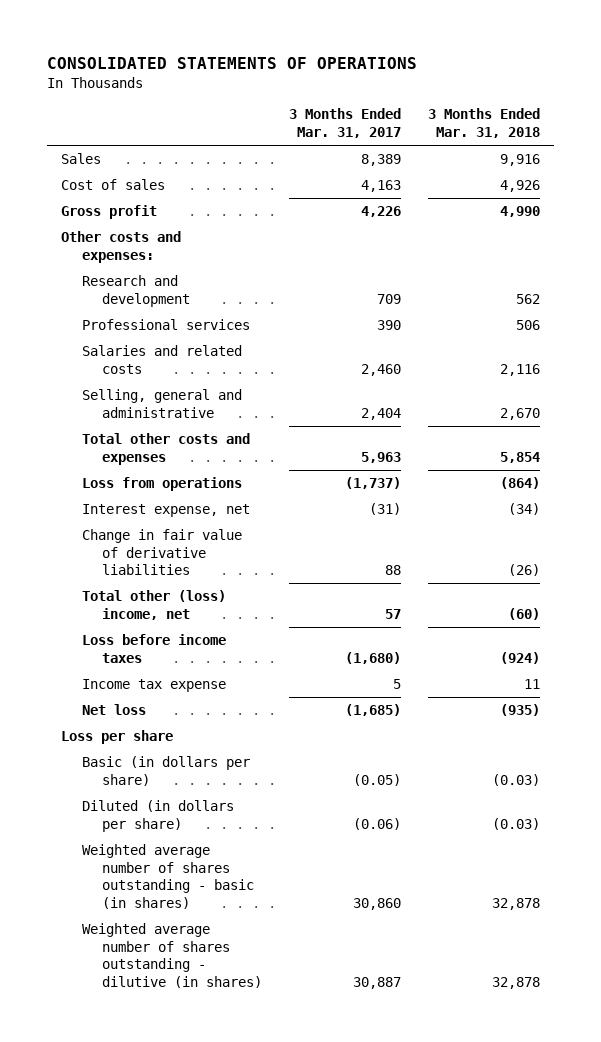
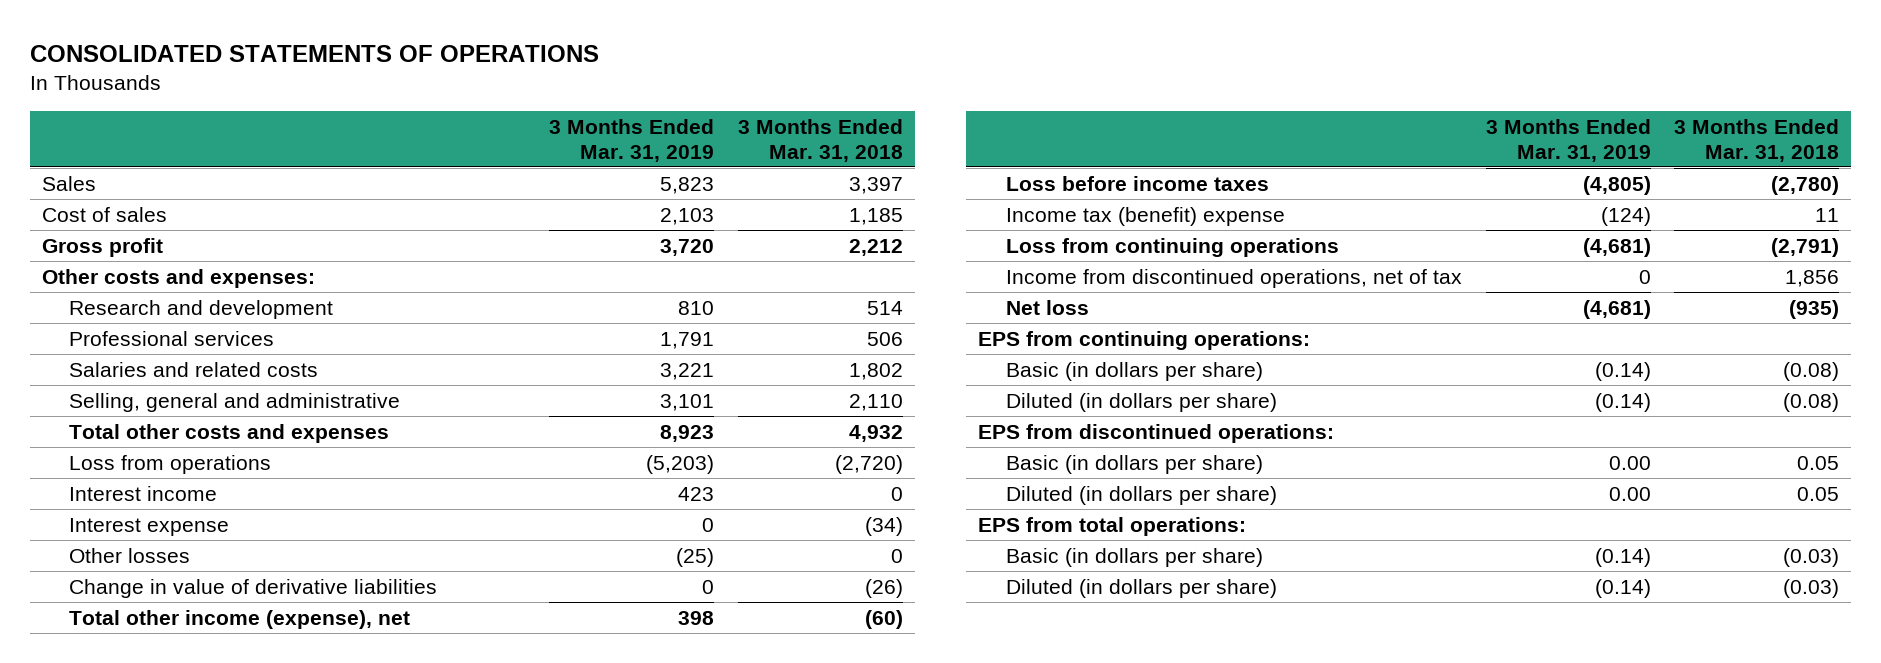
[289,108,402,139] 3 Months Ended Mar. 31, 2017 -> none
none -> [549,118,715,162] 3 Months Ended Mar. 31, 2019
[500,154,541,167] 9,916 -> [848,176,903,194] 3,397
[500,180,541,193] 4,926 -> [848,207,903,225] 1,185
[500,206,541,218] 4,990 -> [848,238,903,256] 2,212
[516,293,541,304] 562 -> [866,300,903,315] 514
[500,363,541,376] 2,116 -> [848,362,903,380] 1,802
[500,407,541,420] 2,670 -> [848,393,903,411] 2,110
[500,451,541,463] 5,854 -> [848,424,903,442] 4,932
[500,477,541,490] (864) -> [834,454,903,474] (2,720)
none -> [69,485,218,501] Interest income
[81,504,250,518] Interest expense, net -> [69,517,230,536] Interest expense
none -> [69,547,191,563] Other losses
[81,529,242,576] Change in fair value of derivative liabilities -> [69,578,438,598] Change in value of derivative liabilities
[81,590,226,620] Total other (loss) income, net -> [69,609,411,629] Total other income (expense), net
[500,651,541,664] (924) -> [1771,175,1840,195] (2,780)
[81,679,226,693] Income tax expense -> [1005,206,1285,226] Income tax (benefit) expense
none -> [1005,237,1339,257] Loss from continuing operations
none -> [1005,268,1462,288] Income from discontinued operations, net of tax
[60,730,173,745] Loss per share -> [978,330,1311,350] EPS from continuing operations:
none -> [1005,361,1263,381] Basic (in dollars per share)
none -> [1005,392,1277,412] Diluted (in dollars per share)
none -> [978,423,1335,443] EPS from discontinued operations:
none -> [1005,454,1263,474] Basic (in dollars per share)
none -> [1005,485,1277,505] Diluted (in dollars per share)
none -> [978,516,1247,536] EPS from total operations:
[81,844,255,909] Weighted average number of shares outstanding - basic (in shares) -> none
[81,923,263,988] Weighted average number of shares outstanding - dilutive (in shares) -> none

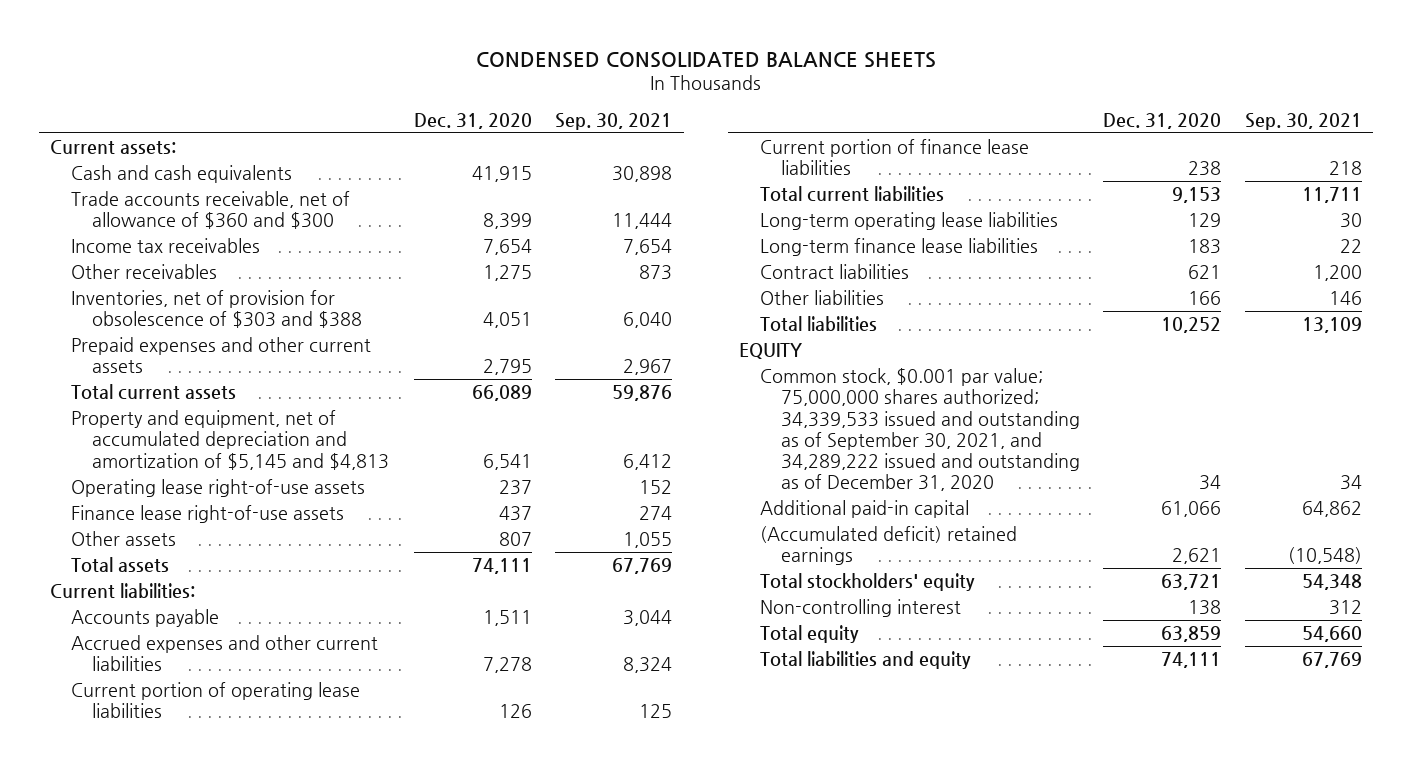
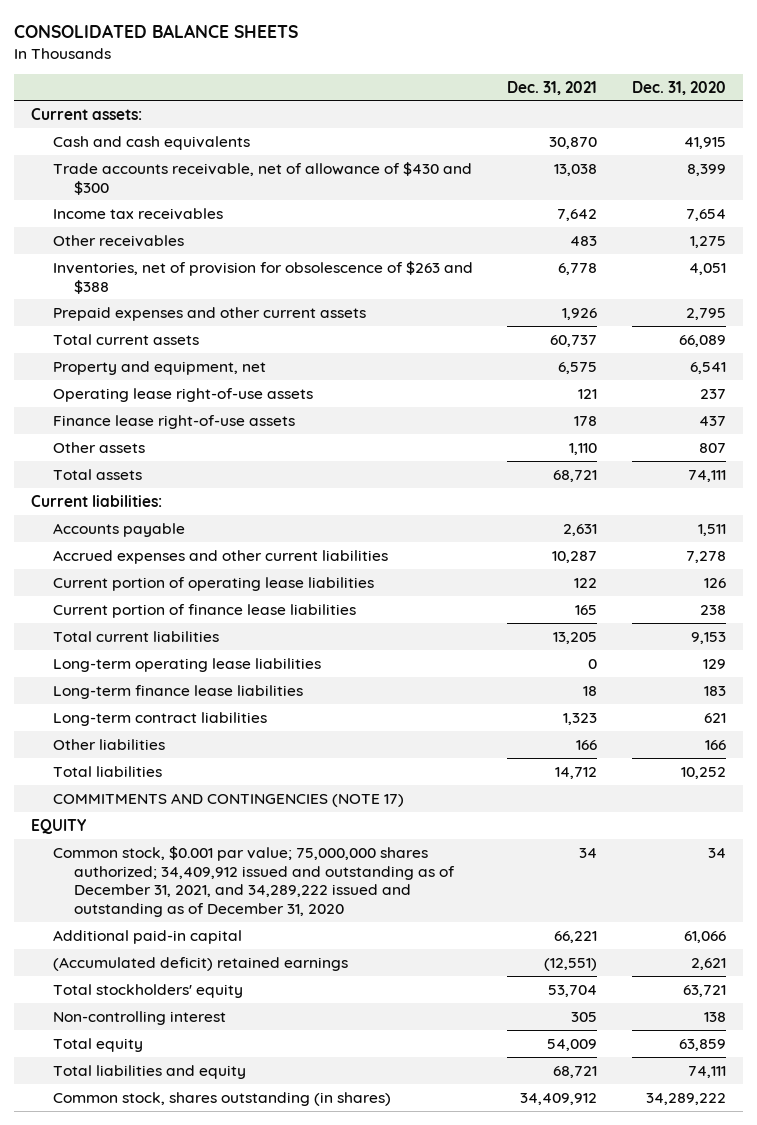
[475,51,936,68] CONDENSED CONSOLIDATED BALANCE SHEETS -> [14,23,299,38] CONSOLIDATED BALANCE SHEETS
[555,112,673,130] Sep. 30, 2021 -> none
none -> [507,80,598,95] Dec. 31, 2021
[70,191,350,230] Trade accounts receivable, net of allowance of $360 and $300 -> [52,161,472,195] Trade accounts receivable, net of allowance of $430 and $300
[70,290,362,329] Inventories, net of provision for obsolescence of $303 and $388 -> [52,260,473,294] Inventories, net of provision for obsolescence of $263 and $388
[70,410,389,470] Property and equipment, net of accumulated depreciation and amortization of $5,145 and $4,813 -> [52,360,266,375] Property and equipment, net
[760,264,910,280] Contract liabilities -> [52,711,267,726] Long-term contract liabilities
none -> [52,792,404,807] COMMITMENTS AND CONTINGENCIES (NOTE 17)
[760,368,1080,492] Common stock, $0.001 par value; 75,000,000 shares authorized; 34,339,533 issued and outstanding as of September 30, 2021, and 34,289,222 issued and outstanding as of December 31, 2020 -> [52,845,456,918] Common stock, $0.001 par value; 75,000,000 shares authorized; 34,409,912 issued and outstanding as of December 31, 2021, and 34,289,222 issued and outstanding as of December 31, 2020
none -> [52,1091,391,1106] Common stock, shares outstanding (in shares)

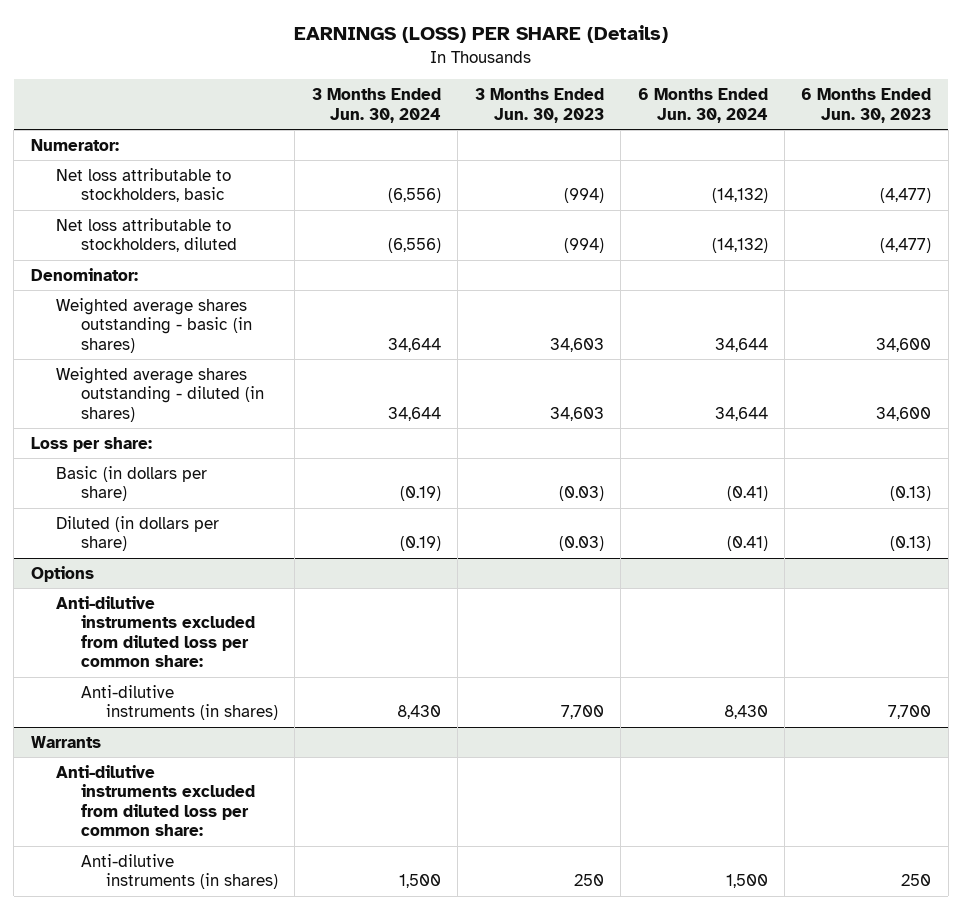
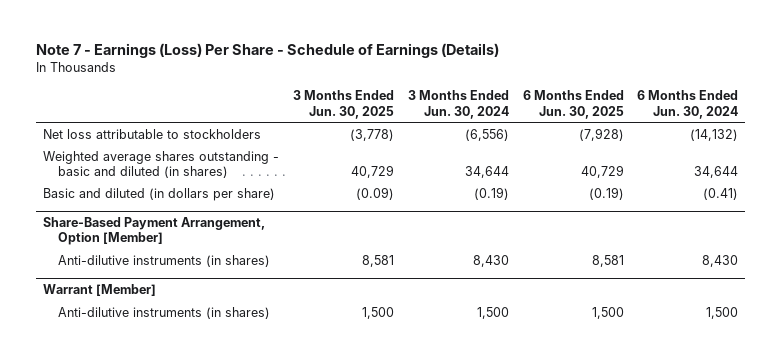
[294,24,669,43] EARNINGS (LOSS) PER SHARE (Details) -> [36,43,500,59] Note 7 - Earnings (Loss) Per Share - Schedule of Earnings (Details)
[474,88,604,123] 3 Months Ended Jun. 30, 2023 -> none
[801,88,932,123] 6 Months Ended Jun. 30, 2023 -> none
none -> [292,90,394,119] 3 Months Ended Jun. 30, 2025
none -> [522,90,624,119] 6 Months Ended Jun. 30, 2025
[30,138,119,151] Numerator: -> none
[55,217,237,253] Net loss attributable to stockholders, diluted -> none
[30,267,138,281] Denominator: -> none
[55,366,264,422] Weighted average shares outstanding - diluted (in shares) -> none
[30,436,152,452] Loss per share: -> none
[55,515,219,552] Diluted (in dollars per share) -> none
[55,595,255,668] Anti-dilutive instruments excluded from diluted loss per common share: -> none
[55,167,231,203] Net loss attributable to stockholders, basic -> [42,128,261,139] Net loss attributable to stockholders
[55,297,252,353] Weighted average shares outstanding - basic (in shares) -> [42,150,279,178] Weighted average shares outstanding - basic and diluted (in shares)
[55,465,207,502] Basic (in dollars per share) -> [42,187,275,201] Basic and diluted (in dollars per share)
[30,565,94,582] Options -> [42,217,265,246] Share-Based Payment Arrangement, Option [Member]
[55,764,255,837] Anti-dilutive instruments excluded from diluted loss per common share: -> none
[30,735,101,748] Warrants -> [42,284,156,297] Warrant [Member]

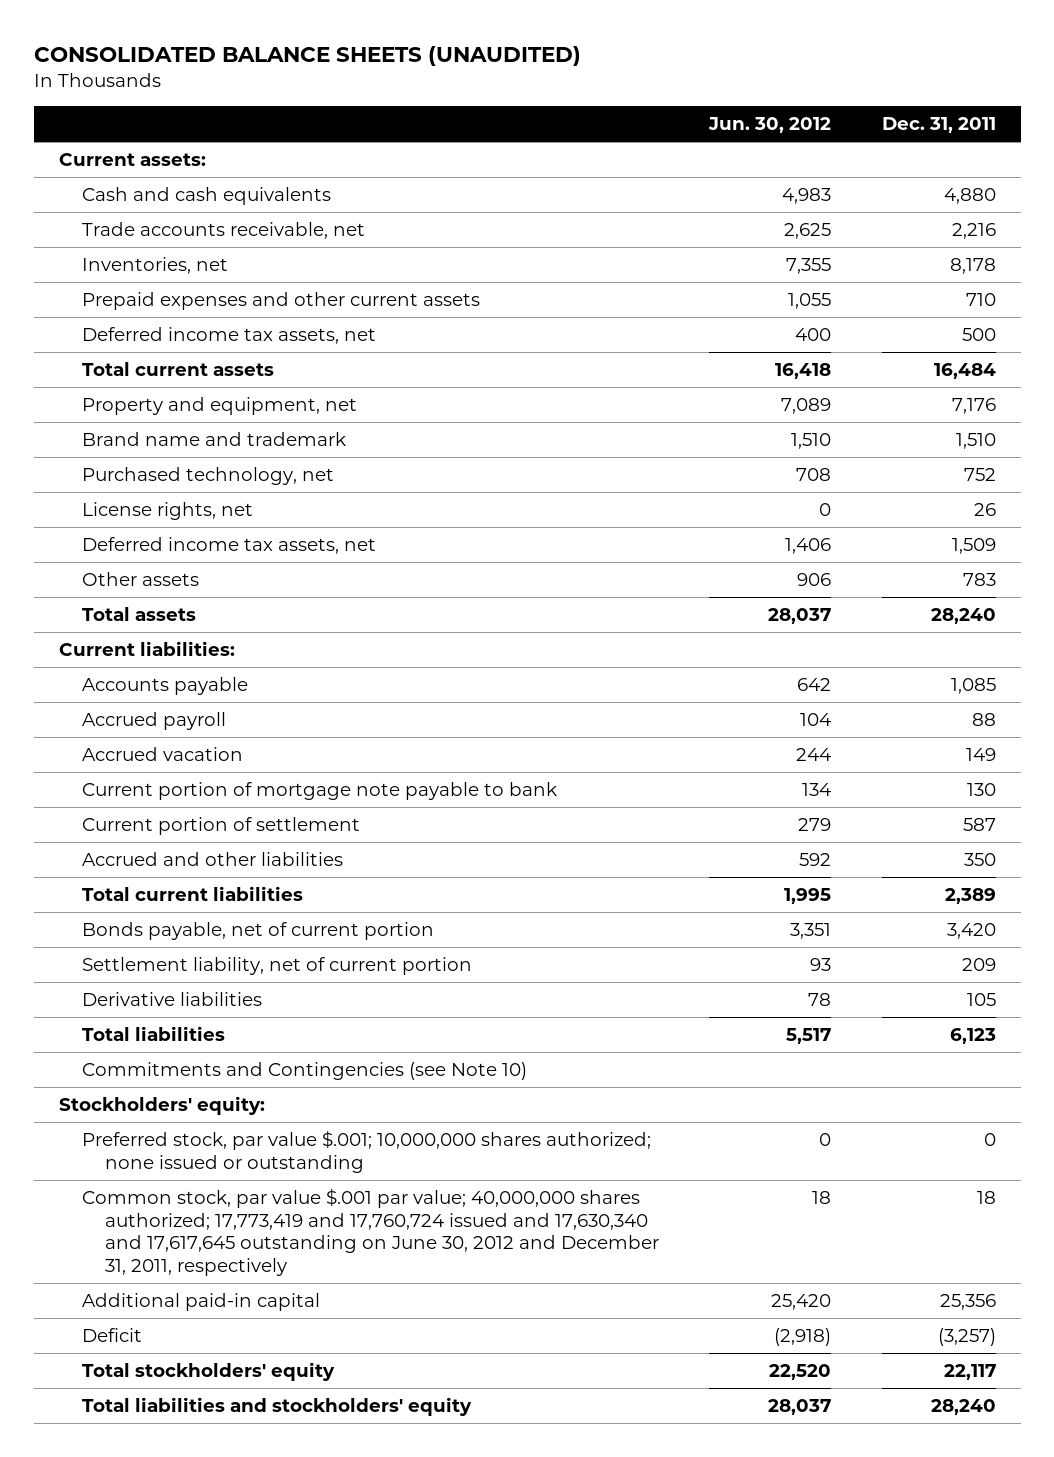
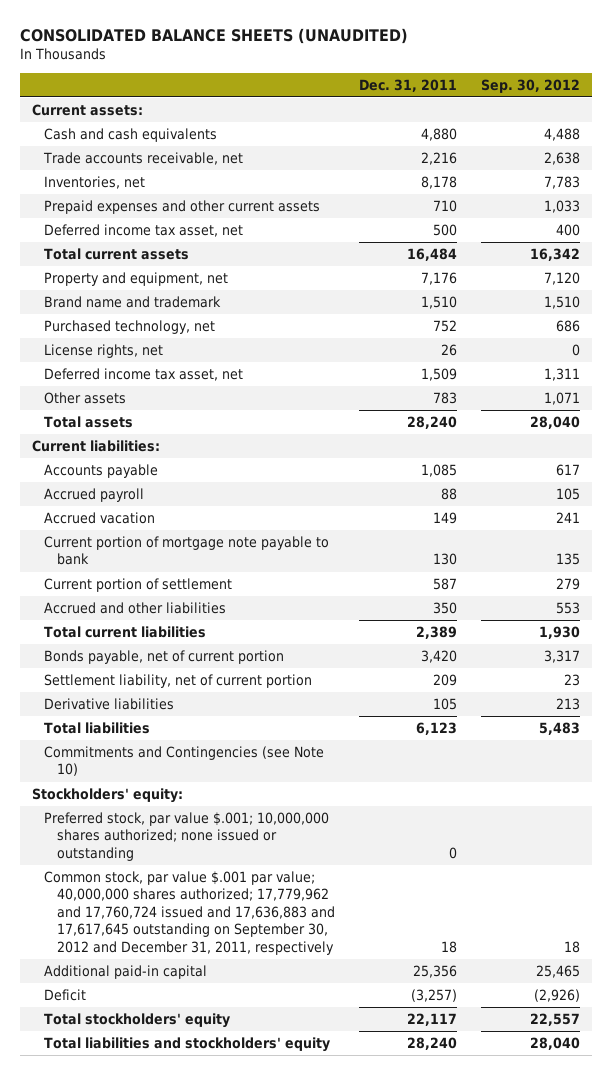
[708,117,832,134] Jun. 30, 2012 -> none
none -> [480,78,580,93] Sep. 30, 2012
[82,327,377,345] Deferred income tax assets, net -> [44,223,244,237] Deferred income tax asset, net
[82,537,377,555] Deferred income tax assets, net -> [44,367,244,381] Deferred income tax asset, net
[82,1188,660,1277] Common stock, par value $.001 par value; 40,000,000 shares authorized; 17,773,419 and 17,760,724 issued and 17,630,340 and 17,617,645 outstanding on June 30, 2012 and December 31, 2011, respectively -> [44,870,335,955] Common stock, par value $.001 par value; 40,000,000 shares authorized; 17,779,962 and 17,760,724 issued and 17,636,883 and 17,617,645 outstanding on September 30, 2012 and December 31, 2011, respectively

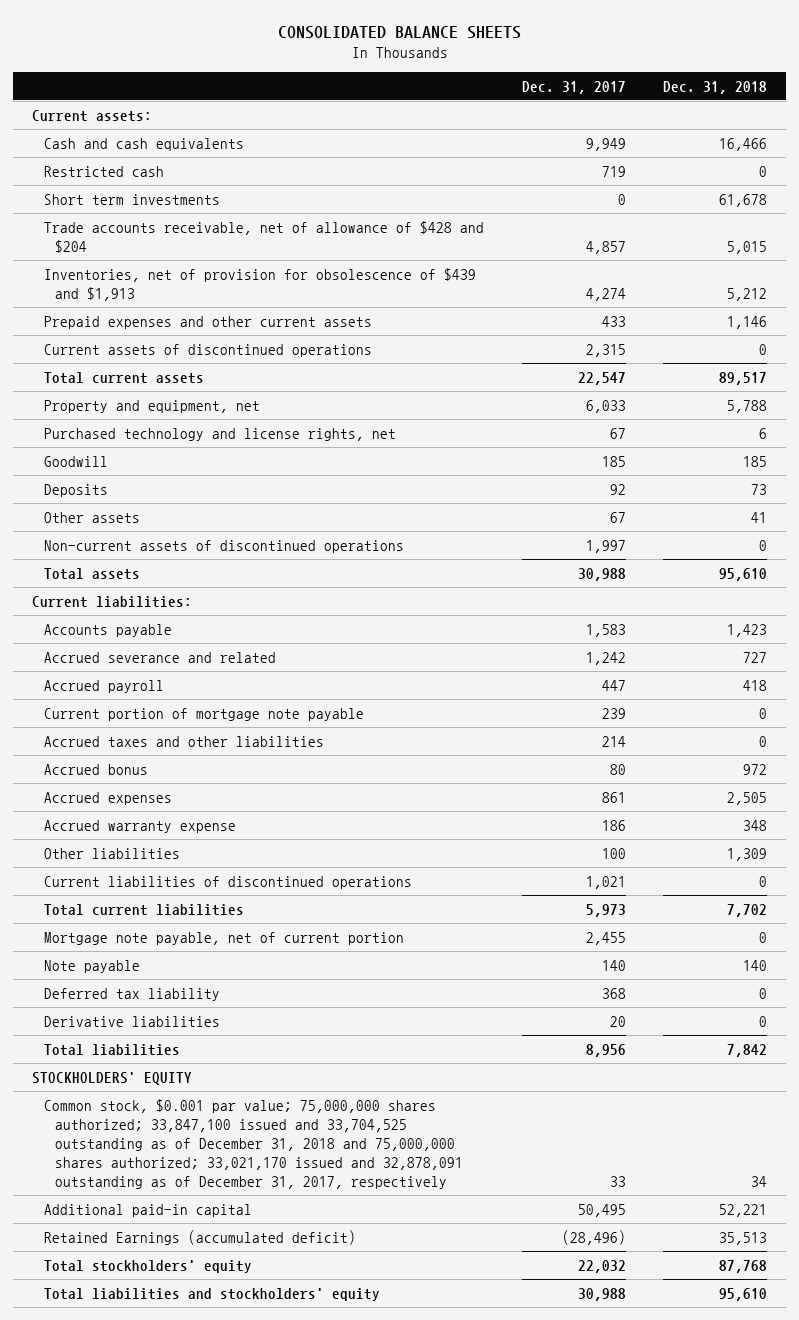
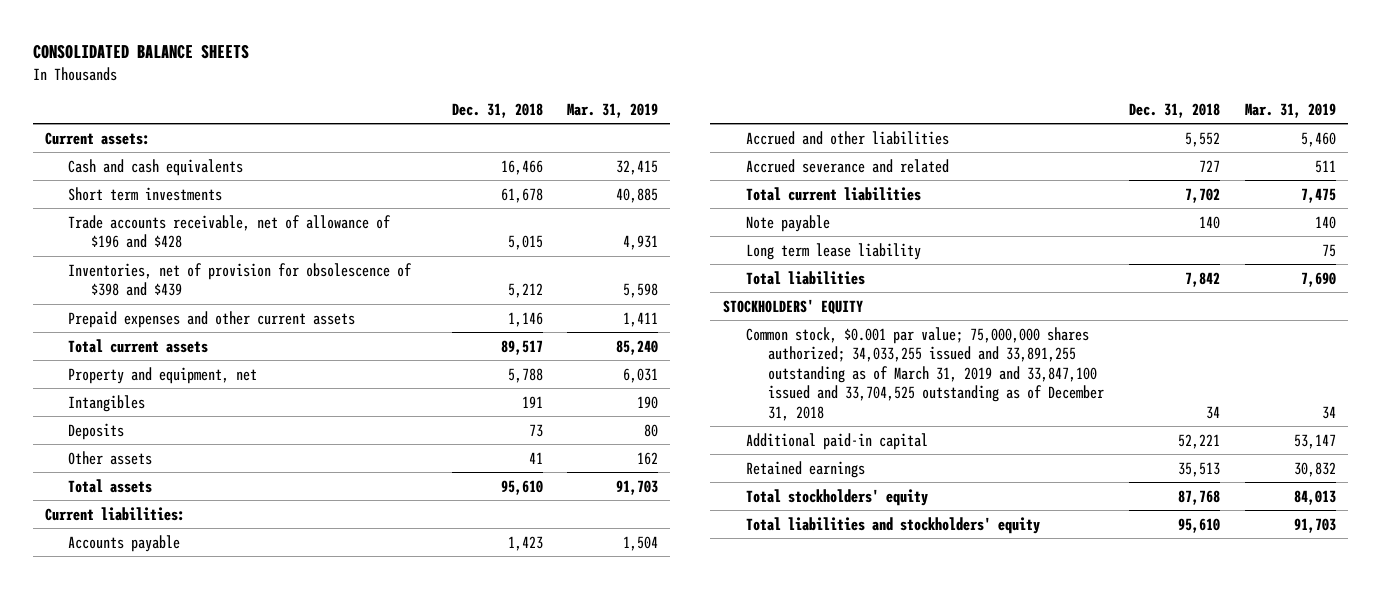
[521,80,626,94] Dec. 31, 2017 -> none
none -> [567,103,659,119] Mar. 31, 2019
[43,165,164,177] Restricted cash -> none
[43,220,484,253] Trade accounts receivable, net of allowance of $428 and $204 -> [68,214,392,249] Trade accounts receivable, net of allowance of $196 and $428
[43,267,476,301] Inventories, net of provision for obsolescence of $439 and $1,913 -> [68,262,413,297] Inventories, net of provision for obsolescence of $398 and $439
[43,343,372,357] Current assets of discontinued operations -> none
[43,427,396,441] Purchased technology and license rights, net -> none
[43,455,108,467] Goodwill -> none
none -> [68,394,146,412] Intangibles
[43,539,404,553] Non-current assets of discontinued operations -> none
none -> [745,130,949,145] Accrued and other liabilities
[43,679,164,693] Accrued payroll -> none
[43,707,364,721] Current portion of mortgage note payable -> none
[43,735,324,747] Accrued taxes and other liabilities -> none
[43,763,148,775] Accrued bonus -> none
[43,791,172,805] Accrued expenses -> none
[43,819,236,833] Accrued warranty expense -> none
[43,847,180,859] Other liabilities -> none
[43,875,412,889] Current liabilities of discontinued operations -> none
[43,931,404,945] Mortgage note payable, net of current portion -> none
[43,987,220,1001] Deferred tax liability -> none
[43,1015,220,1027] Derivative liabilities -> none
none -> [745,242,921,260] Long term lease liability
[43,1098,464,1190] Common stock, $0.001 par value; 75,000,000 shares authorized; 33,847,100 issued and 33,704,525 outstanding as of December 31, 2018 and 75,000,000 shares authorized; 33,021,170 issued and 32,878,091 outstanding as of December 31, 2017, respectively -> [745,326,1105,422] Common stock, $0.001 par value; 75,000,000 shares authorized; 34,033,255 issued and 33,891,255 outstanding as of March 31, 2019 and 33,847,100 issued and 33,704,525 outstanding as of December 31, 2018
[43,1229,356,1245] Retained Earnings (accumulated deficit) -> [745,460,865,478] Retained earnings

